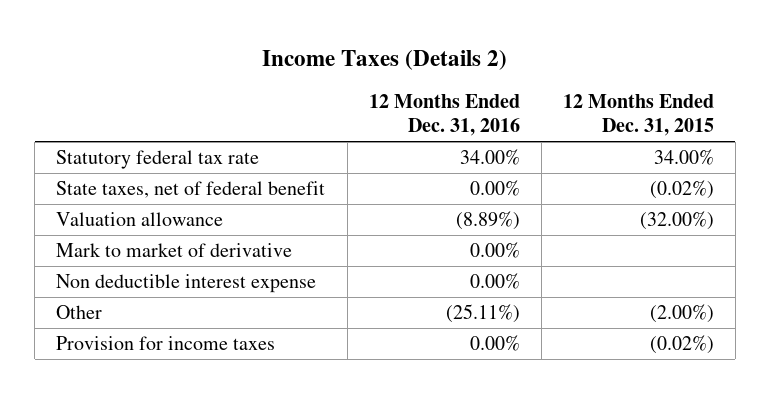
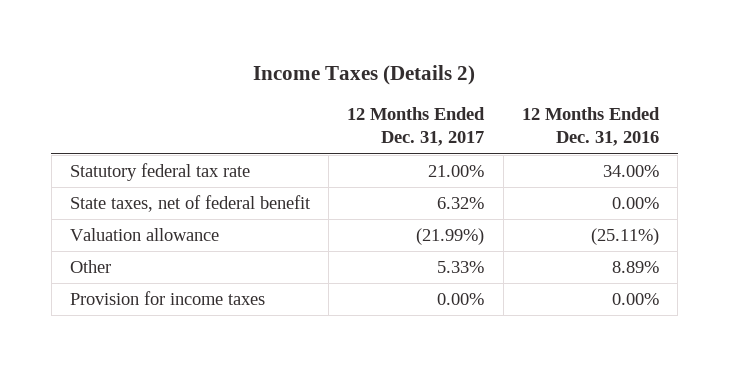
[562,94,714,136] 12 Months Ended Dec. 31, 2015 -> none
none -> [347,107,486,147] 12 Months Ended Dec. 31, 2017
[56,243,293,258] Mark to market of derivative -> none
[56,274,317,294] Non deductible interest expense -> none
[455,211,520,231] (8.89%) -> [591,228,660,246] (25.11%)
[445,304,520,324] (25.11%) -> [612,261,660,274] 8.89%

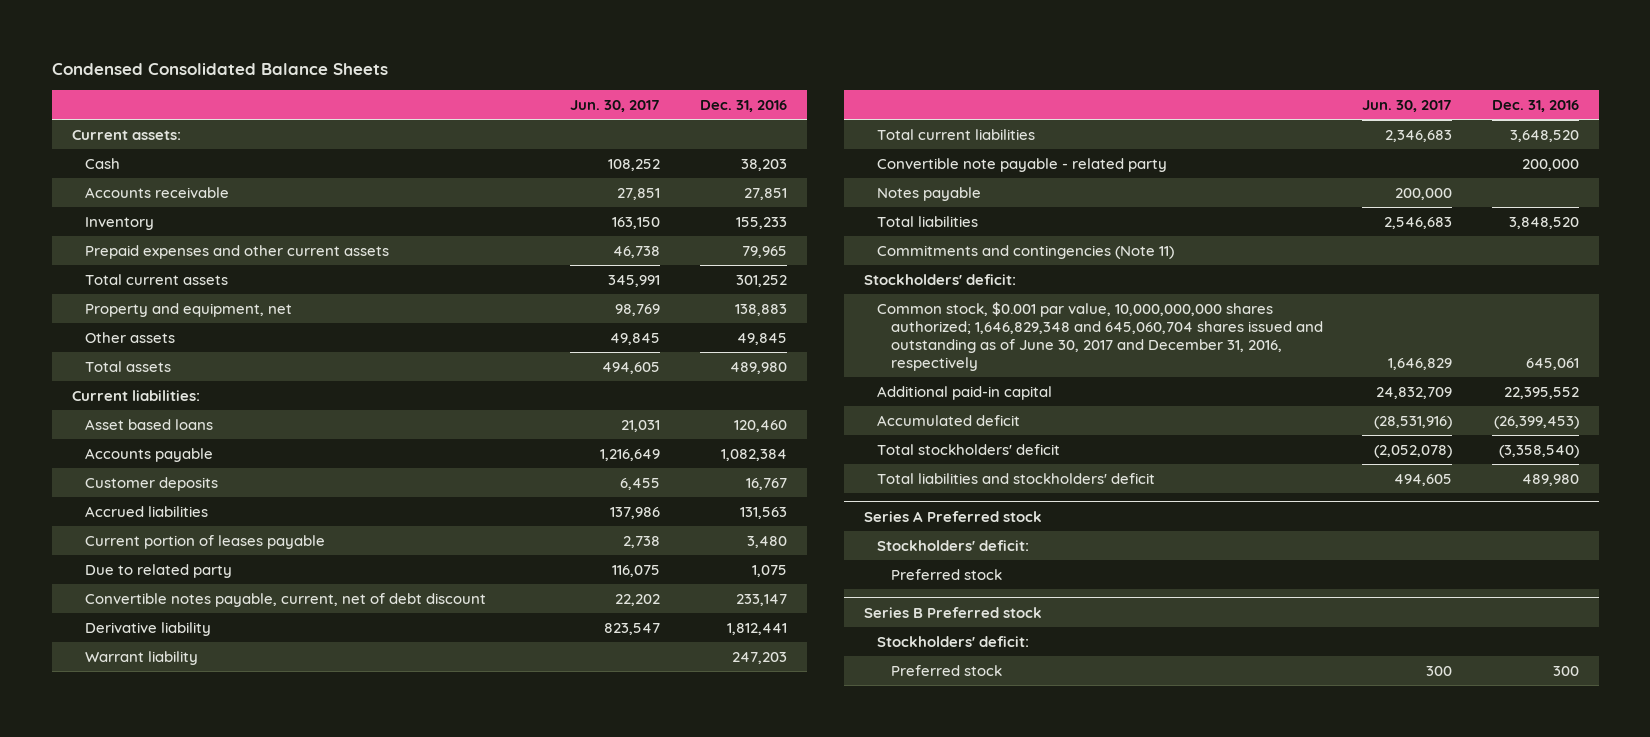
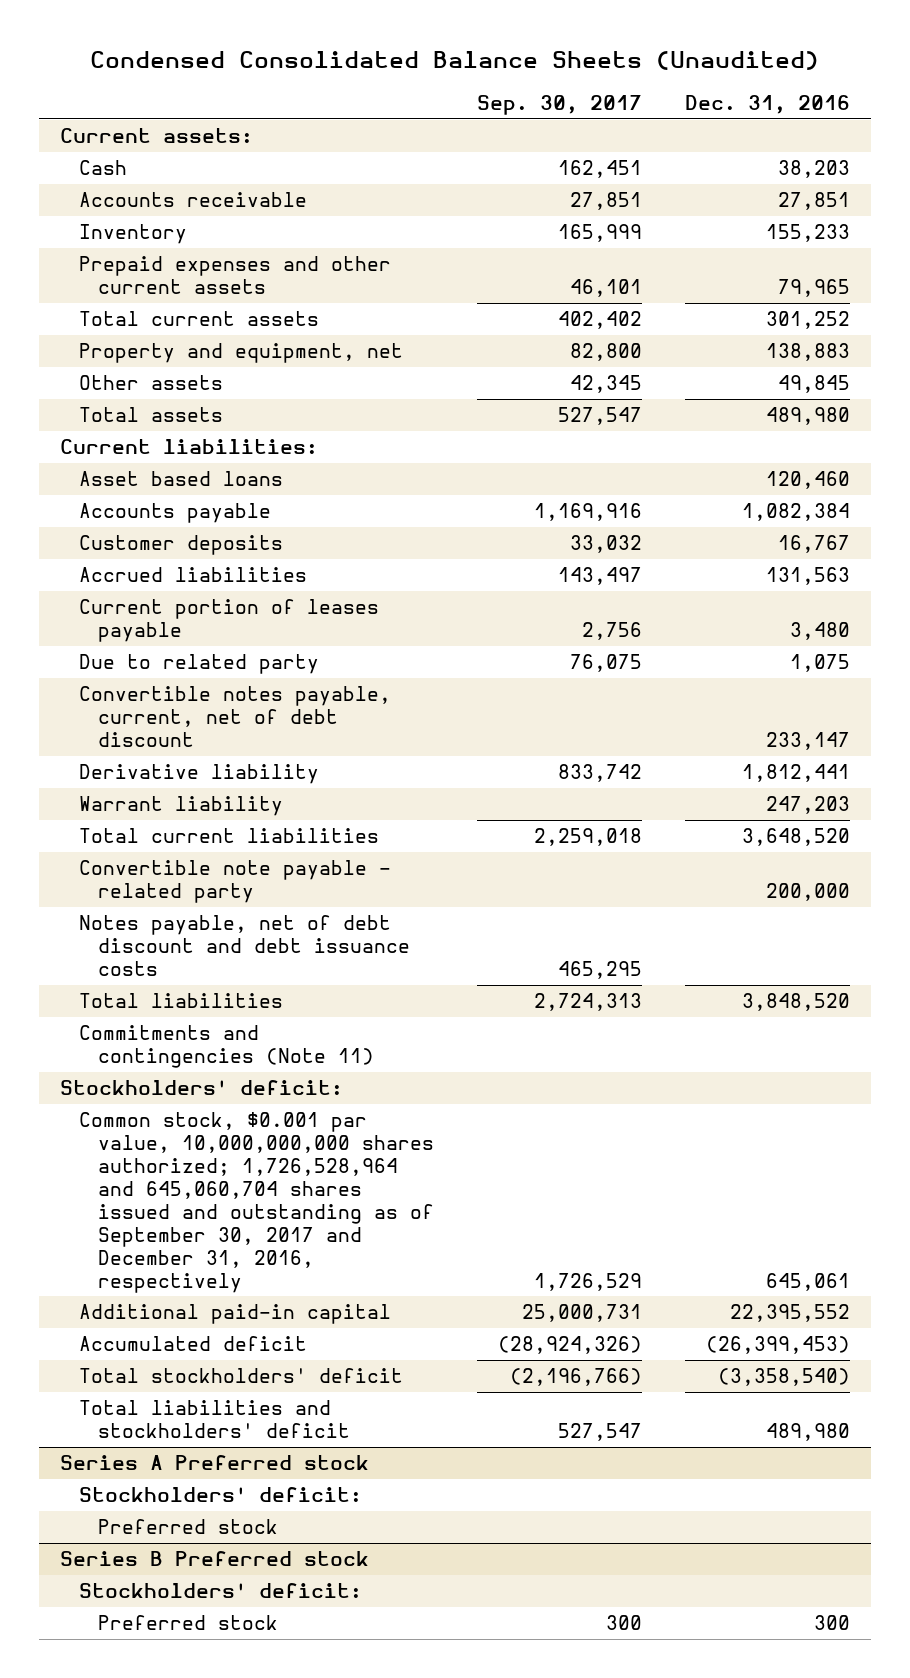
[51,62,388,75] Condensed Consolidated Balance Sheets -> [89,51,819,71] Condensed Consolidated Balance Sheets (Unaudited)
[570,99,661,112] Jun. 30, 2017 -> none
none -> [476,94,642,115] Sep. 30, 2017
[877,187,982,202] Notes payable -> [79,914,411,976] Notes payable, net of debt discount and debt issuance costs
[877,302,1324,372] Common stock, $0.001 par value, 10,000,000,000 shares authorized; 1,646,829,348 and 645,060,704 shares issued and outstanding as of June 30, 2017 and December 31, 2016, respectively -> [79,1111,435,1293] Common stock, $0.001 par value, 10,000,000,000 shares authorized; 1,726,528,964 and 645,060,704 shares issued and outstanding as of September 30, 2017 and December 31, 2016, respectively

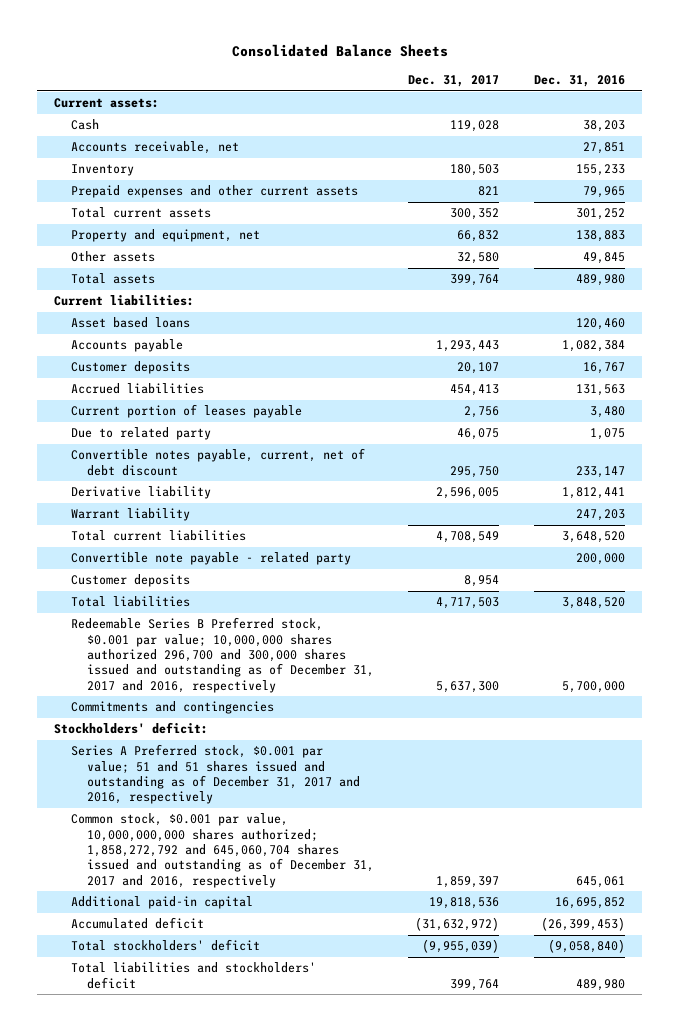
[89,51,819,71] Condensed Consolidated Balance Sheets (Unaudited) -> [231,44,448,58] Consolidated Balance Sheets
[476,94,642,115] Sep. 30, 2017 -> none
none -> [408,74,500,87] Dec. 31, 2017
[79,191,308,207] Accounts receivable -> [70,141,239,155] Accounts receivable, net
[79,914,411,976] Notes payable, net of debt discount and debt issuance costs -> none
none -> [70,574,190,588] Customer deposits
none -> [70,617,374,693] Redeemable Series B Preferred stock, $0.001 par value; 10,000,000 shares authorized 296,700 and 300,000 shares issued and outstanding as of December 31, 2017 and 2016, respectively
[79,1024,375,1068] Commitments and contingencies (Note 11) -> [70,701,274,715] Commitments and contingencies
none -> [70,744,360,805] Series A Preferred stock, $0.001 par value; 51 and 51 shares issued and outstanding as of December 31, 2017 and 2016, respectively
[79,1111,435,1293] Common stock, $0.001 par value, 10,000,000,000 shares authorized; 1,726,528,964 and 645,060,704 shares issued and outstanding as of September 30, 2017 and December 31, 2016, respectively -> [70,813,374,888] Common stock, $0.001 par value, 10,000,000,000 shares authorized; 1,858,272,792 and 645,060,704 shares issued and outstanding as of December 31, 2017 and 2016, respectively
[729,1303,850,1322] 22,395,552 -> [555,897,626,910] 16,695,852
[717,1367,850,1386] (3,358,540) -> [548,939,626,954] (9,058,840)
[60,1454,370,1470] Series A Preferred stock -> none
[79,1486,363,1502] Stockholders' deficit: -> none
[98,1518,279,1534] Preferred stock -> none
[60,1550,370,1566] Series B Preferred stock -> none
[79,1582,363,1598] Stockholders' deficit: -> none
[98,1614,279,1630] Preferred stock -> none

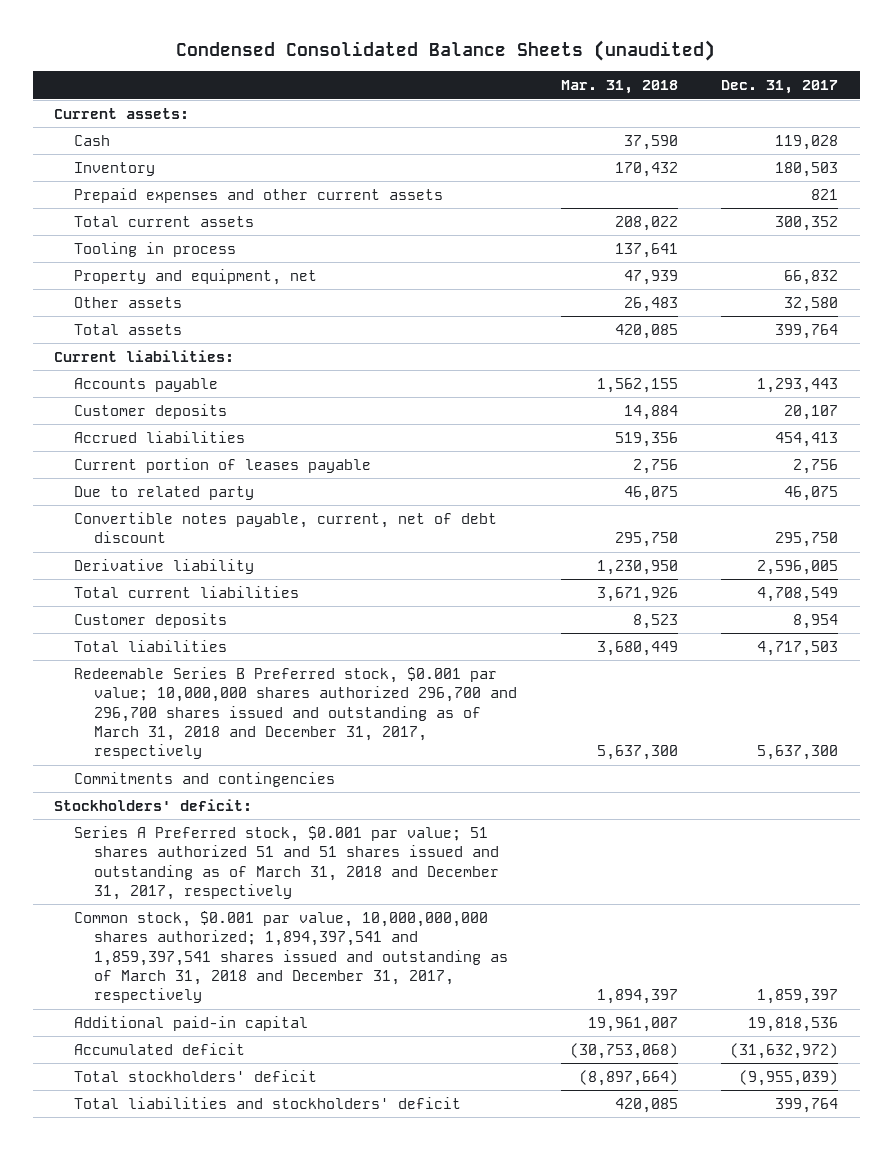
[231,44,448,58] Consolidated Balance Sheets -> [176,39,716,61] Condensed Consolidated Balance Sheets (unaudited)
[534,74,626,87] Dec. 31, 2016 -> none
none -> [560,80,678,95] Mar. 31, 2018
[70,141,239,155] Accounts receivable, net -> none
none -> [74,242,237,258] Tooling in process
[70,317,190,329] Asset based loans -> none
[70,508,190,522] Warrant liability -> none
[70,552,351,566] Convertible note payable - related party -> none
[70,617,374,693] Redeemable Series B Preferred stock, $0.001 par value; 10,000,000 shares authorized 296,700 and 300,000 shares issued and outstanding as of December 31, 2017 and 2016, respectively -> [74,667,517,760] Redeemable Series B Preferred stock, $0.001 par value; 10,000,000 shares authorized 296,700 and 296,700 shares issued and outstanding as of March 31, 2018 and December 31, 2017, respectively
[70,744,360,805] Series A Preferred stock, $0.001 par value; 51 and 51 shares issued and outstanding as of December 31, 2017 and 2016, respectively -> [74,826,499,900] Series A Preferred stock, $0.001 par value; 51 shares authorized 51 and 51 shares issued and outstanding as of March 31, 2018 and December 31, 2017, respectively
[70,813,374,888] Common stock, $0.001 par value, 10,000,000,000 shares authorized; 1,858,272,792 and 645,060,704 shares issued and outstanding as of December 31, 2017 and 2016, respectively -> [74,911,508,1004] Common stock, $0.001 par value, 10,000,000,000 shares authorized; 1,894,397,541 and 1,859,397,541 shares issued and outstanding as of March 31, 2018 and December 31, 2017, respectively

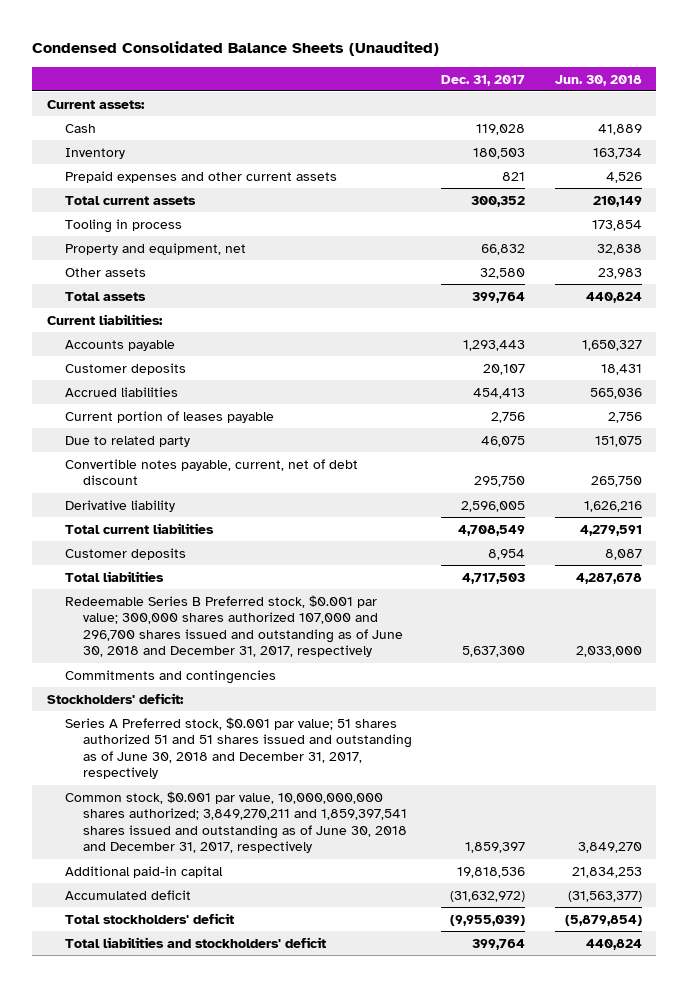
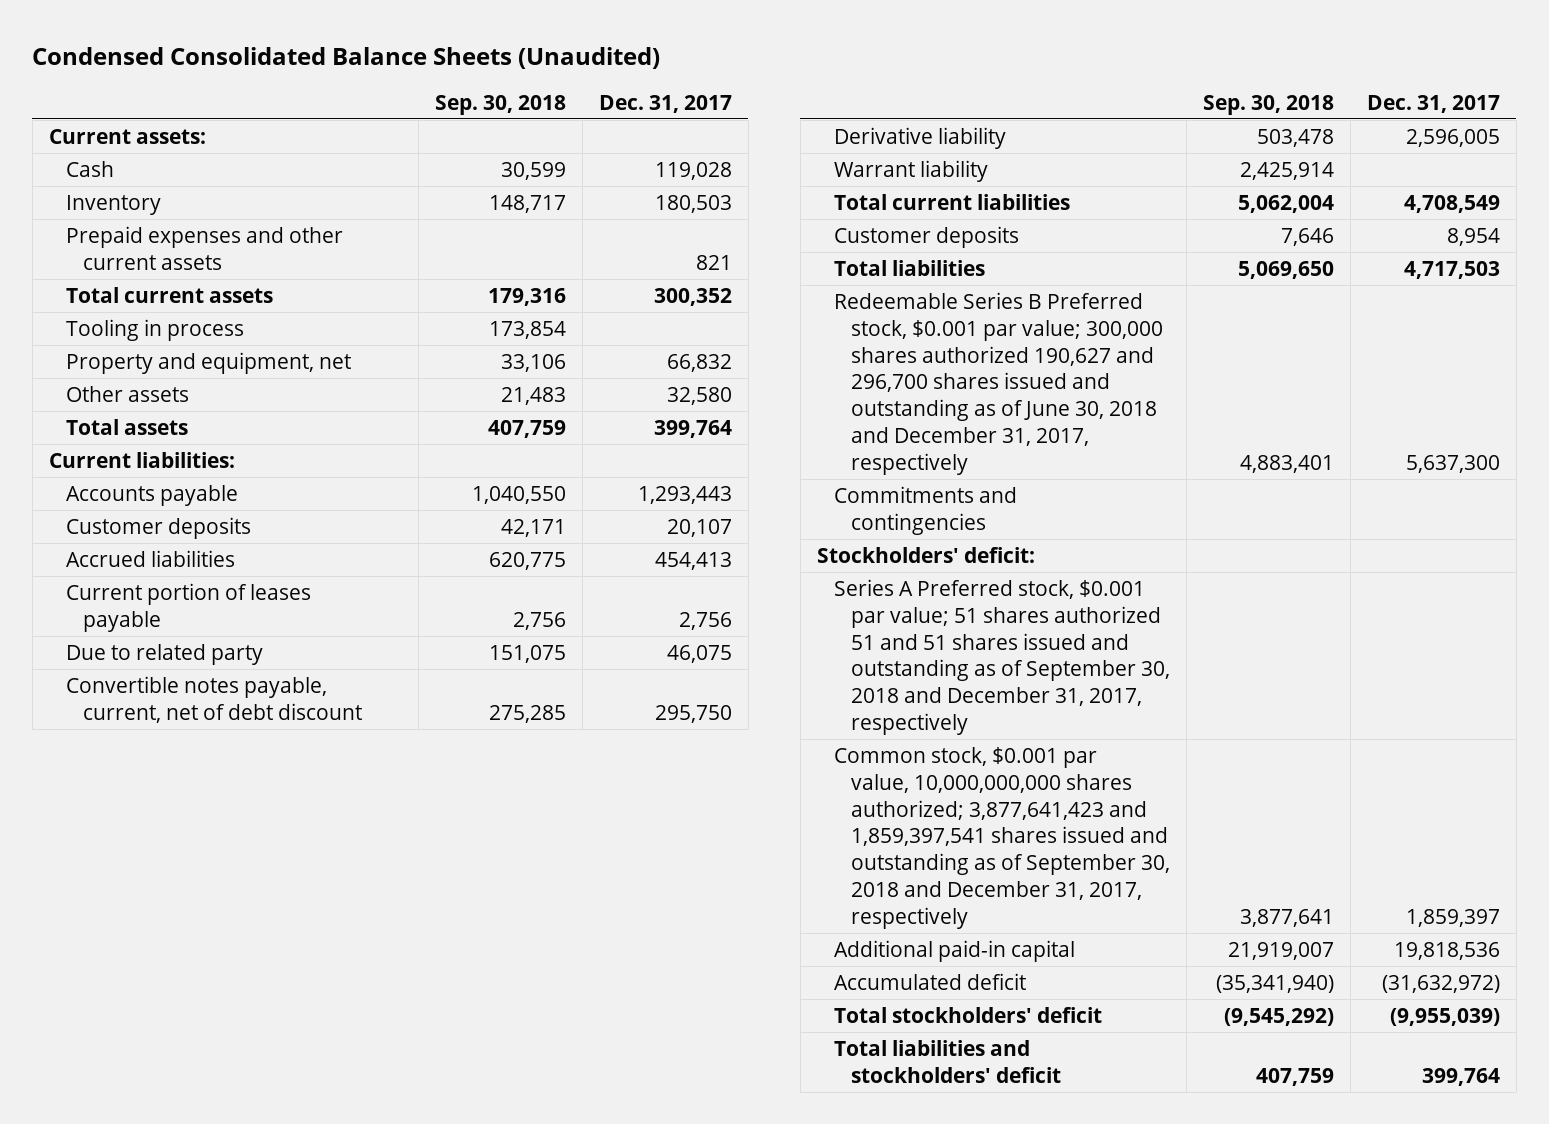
[554,74,642,86] Jun. 30, 2018 -> none
none -> [434,94,566,115] Sep. 30, 2018
none -> [833,159,988,182] Warrant liability
[64,594,403,658] Redeemable Series B Preferred stock, $0.001 par value; 300,000 shares authorized 107,000 and 296,700 shares issued and outstanding as of June 30, 2018 and December 31, 2017, respectively -> [833,291,1163,475] Redeemable Series B Preferred stock, $0.001 par value; 300,000 shares authorized 190,627 and 296,700 shares issued and outstanding as of June 30, 2018 and December 31, 2017, respectively
[64,716,412,780] Series A Preferred stock, $0.001 par value; 51 shares authorized 51 and 51 shares issued and outstanding as of June 30, 2018 and December 31, 2017, respectively -> [833,578,1170,736] Series A Preferred stock, $0.001 par value; 51 shares authorized 51 and 51 shares issued and outstanding as of September 30, 2018 and December 31, 2017, respectively
[64,790,407,854] Common stock, $0.001 par value, 10,000,000,000 shares authorized; 3,849,270,211 and 1,859,397,541 shares issued and outstanding as of June 30, 2018 and December 31, 2017, respectively -> [833,746,1170,929] Common stock, $0.001 par value, 10,000,000,000 shares authorized; 3,877,641,423 and 1,859,397,541 shares issued and outstanding as of September 30, 2018 and December 31, 2017, respectively

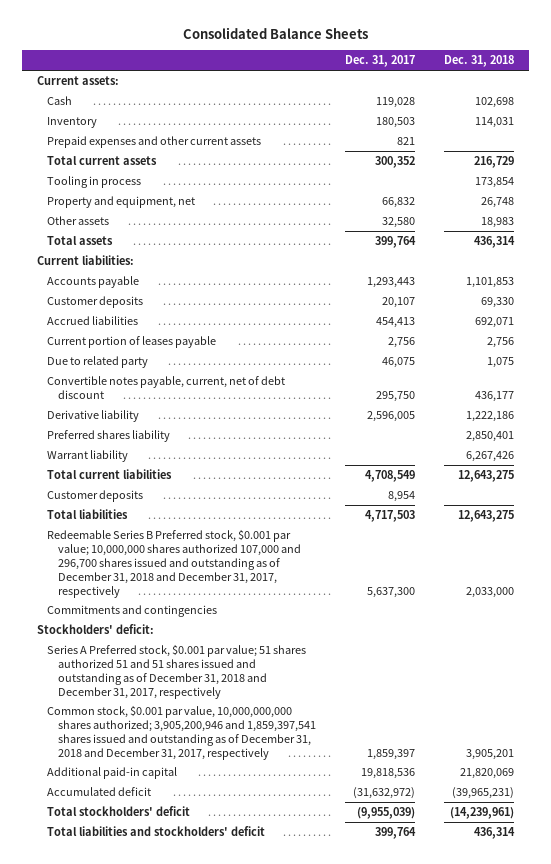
[32,46,661,69] Condensed Consolidated Balance Sheets (Unaudited) -> [182,27,368,40] Consolidated Balance Sheets
[434,94,566,115] Sep. 30, 2018 -> none
none -> [444,55,515,68] Dec. 31, 2018
none -> [47,429,171,442] Preferred shares liability
[833,291,1163,475] Redeemable Series B Preferred stock, $0.001 par value; 300,000 shares authorized 190,627 and 296,700 shares issued and outstanding as of June 30, 2018 and December 31, 2017, respectively -> [47,528,302,598] Redeemable Series B Preferred stock, $0.001 par value; 10,000,000 shares authorized 107,000 and 296,700 shares issued and outstanding as of December 31, 2018 and December 31, 2017, respectively
[833,578,1170,736] Series A Preferred stock, $0.001 par value; 51 shares authorized 51 and 51 shares issued and outstanding as of September 30, 2018 and December 31, 2017, respectively -> [47,643,307,699] Series A Preferred stock, $0.001 par value; 51 shares authorized 51 and 51 shares issued and outstanding as of December 31, 2018 and December 31, 2017, respectively
[833,746,1170,929] Common stock, $0.001 par value, 10,000,000,000 shares authorized; 3,877,641,423 and 1,859,397,541 shares issued and outstanding as of September 30, 2018 and December 31, 2017, respectively -> [47,704,317,760] Common stock, $0.001 par value, 10,000,000,000 shares authorized; 3,905,200,946 and 1,859,397,541 shares issued and outstanding as of December 31, 2018 and December 31, 2017, respectively

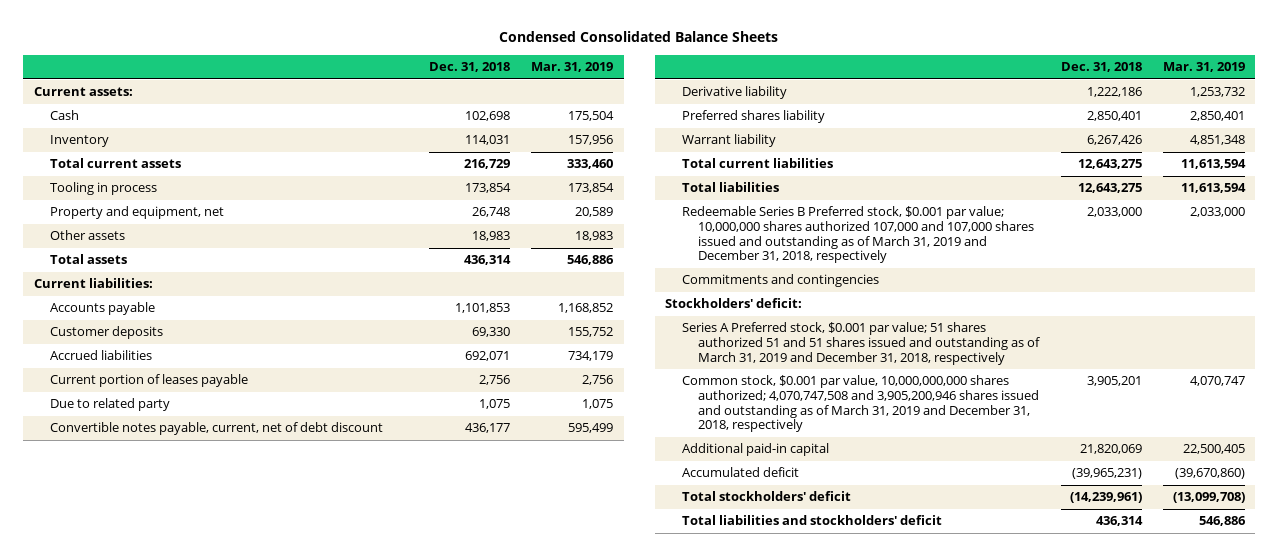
[182,27,368,40] Consolidated Balance Sheets -> [499,31,779,43] Condensed Consolidated Balance Sheets
[345,55,416,68] Dec. 31, 2017 -> none
none -> [531,61,614,72] Mar. 31, 2019
[47,135,262,148] Prepaid expenses and other current assets -> none
[47,489,144,502] Customer deposits -> none
[47,528,302,598] Redeemable Series B Preferred stock, $0.001 par value; 10,000,000 shares authorized 107,000 and 296,700 shares issued and outstanding as of December 31, 2018 and December 31, 2017, respectively -> [681,206,1035,264] Redeemable Series B Preferred stock, $0.001 par value; 10,000,000 shares authorized 107,000 and 107,000 shares issued and outstanding as of March 31, 2019 and December 31, 2018, respectively
[47,643,307,699] Series A Preferred stock, $0.001 par value; 51 shares authorized 51 and 51 shares issued and outstanding as of December 31, 2018 and December 31, 2017, respectively -> [681,322,1041,365] Series A Preferred stock, $0.001 par value; 51 shares authorized 51 and 51 shares issued and outstanding as of March 31, 2019 and December 31, 2018, respectively
[47,704,317,760] Common stock, $0.001 par value, 10,000,000,000 shares authorized; 3,905,200,946 and 1,859,397,541 shares issued and outstanding as of December 31, 2018 and December 31, 2017, respectively -> [681,375,1040,433] Common stock, $0.001 par value, 10,000,000,000 shares authorized; 4,070,747,508 and 3,905,200,946 shares issued and outstanding as of March 31, 2019 and December 31, 2018, respectively

